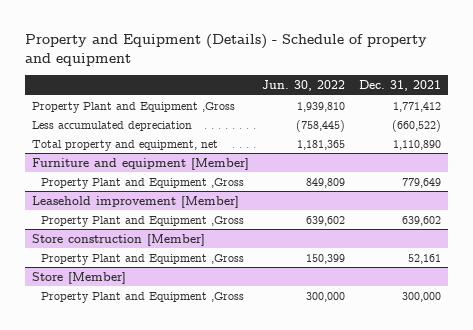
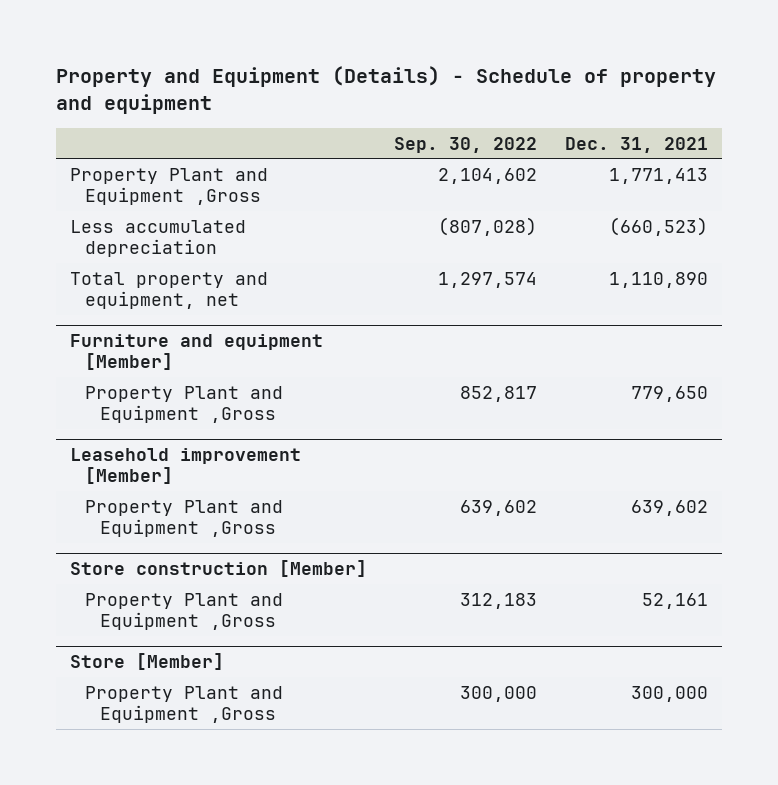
[262,80,346,92] Jun. 30, 2022 -> none
none -> [394,136,538,153] Sep. 30, 2022
[392,101,441,112] 1,771,412 -> [609,167,709,184] 1,771,413
[391,119,441,132] (660,522) -> [609,216,709,236] (660,523)
[401,177,441,188] 779,649 -> [631,385,709,402] 779,650

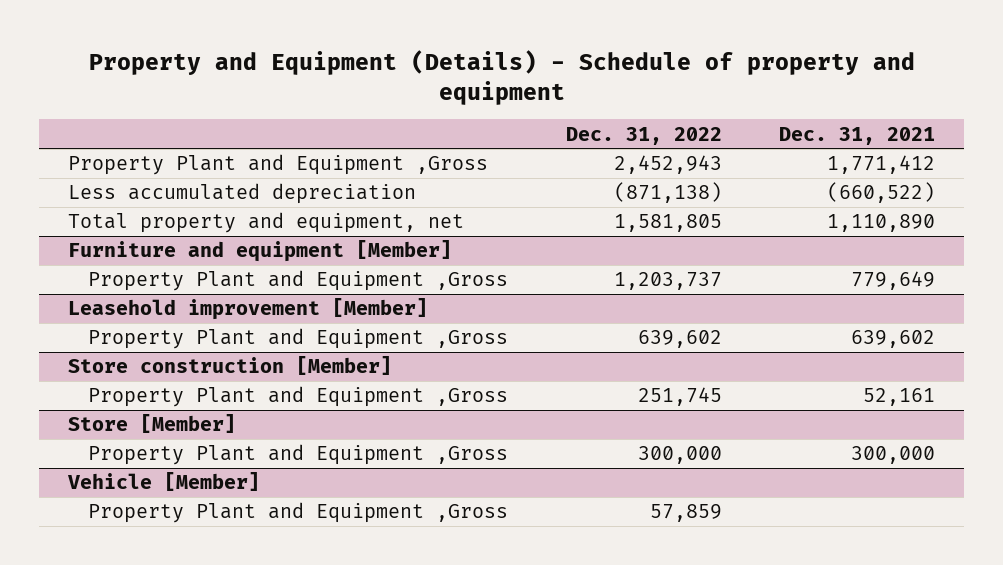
[394,136,538,153] Sep. 30, 2022 -> none
none -> [565,126,722,145] Dec. 31, 2022
[609,167,709,184] 1,771,413 -> [827,155,936,175] 1,771,412
[609,216,709,236] (660,523) -> [827,182,936,204] (660,522)
[631,385,709,402] 779,650 -> [851,271,936,291] 779,649
none -> [67,472,261,492] Vehicle [Member]
none -> [88,502,509,524] Property Plant and Equipment ,Gross

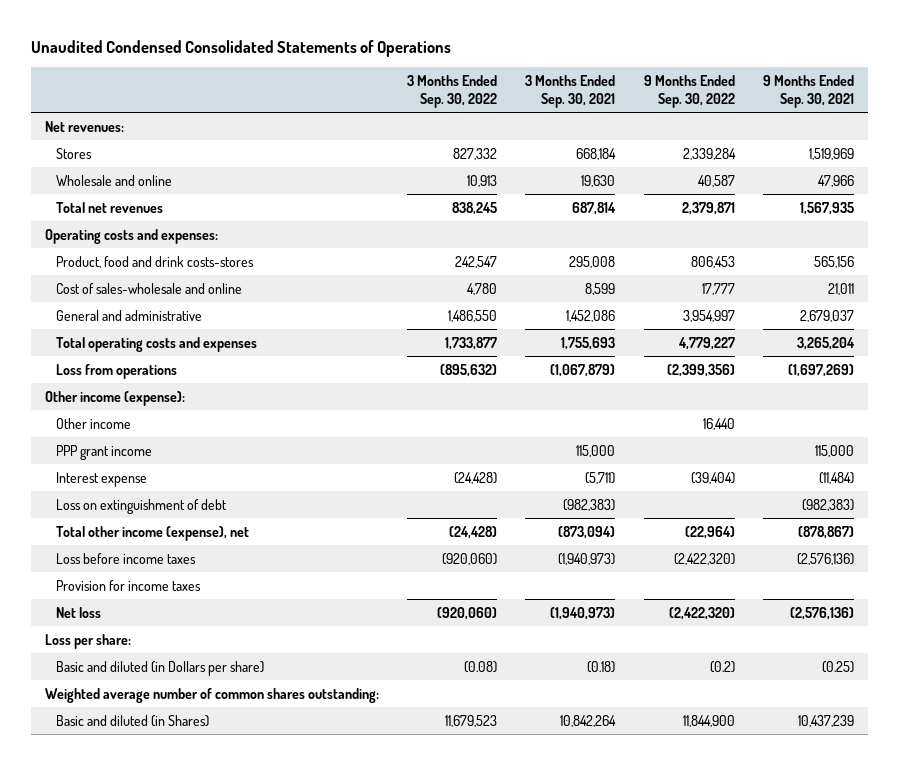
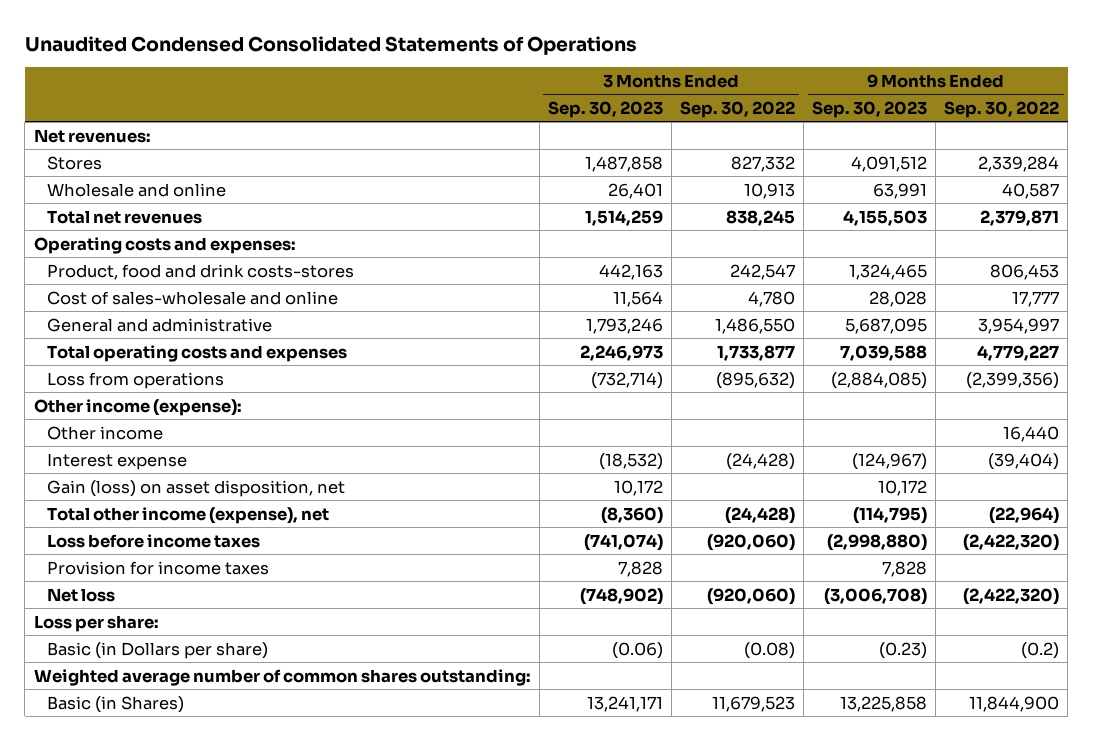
[525,74,616,108] 3 Months Ended Sep. 30, 2021 -> none
[762,74,854,108] 9 Months Ended Sep. 30, 2021 -> none
none -> [547,100,663,118] Sep. 30, 2023
none -> [812,100,928,118] Sep. 30, 2023
[55,444,152,460] PPP grant income -> none
[55,498,227,514] Loss on extinguishment of debt -> none
none -> [46,479,345,497] Gain (loss) on asset disposition, net
[55,660,264,676] Basic and diluted (in Dollars per share) -> [46,641,268,659] Basic (in Dollars per share)
[55,714,209,727] Basic and diluted (in Shares) -> [46,695,184,713] Basic (in Shares)

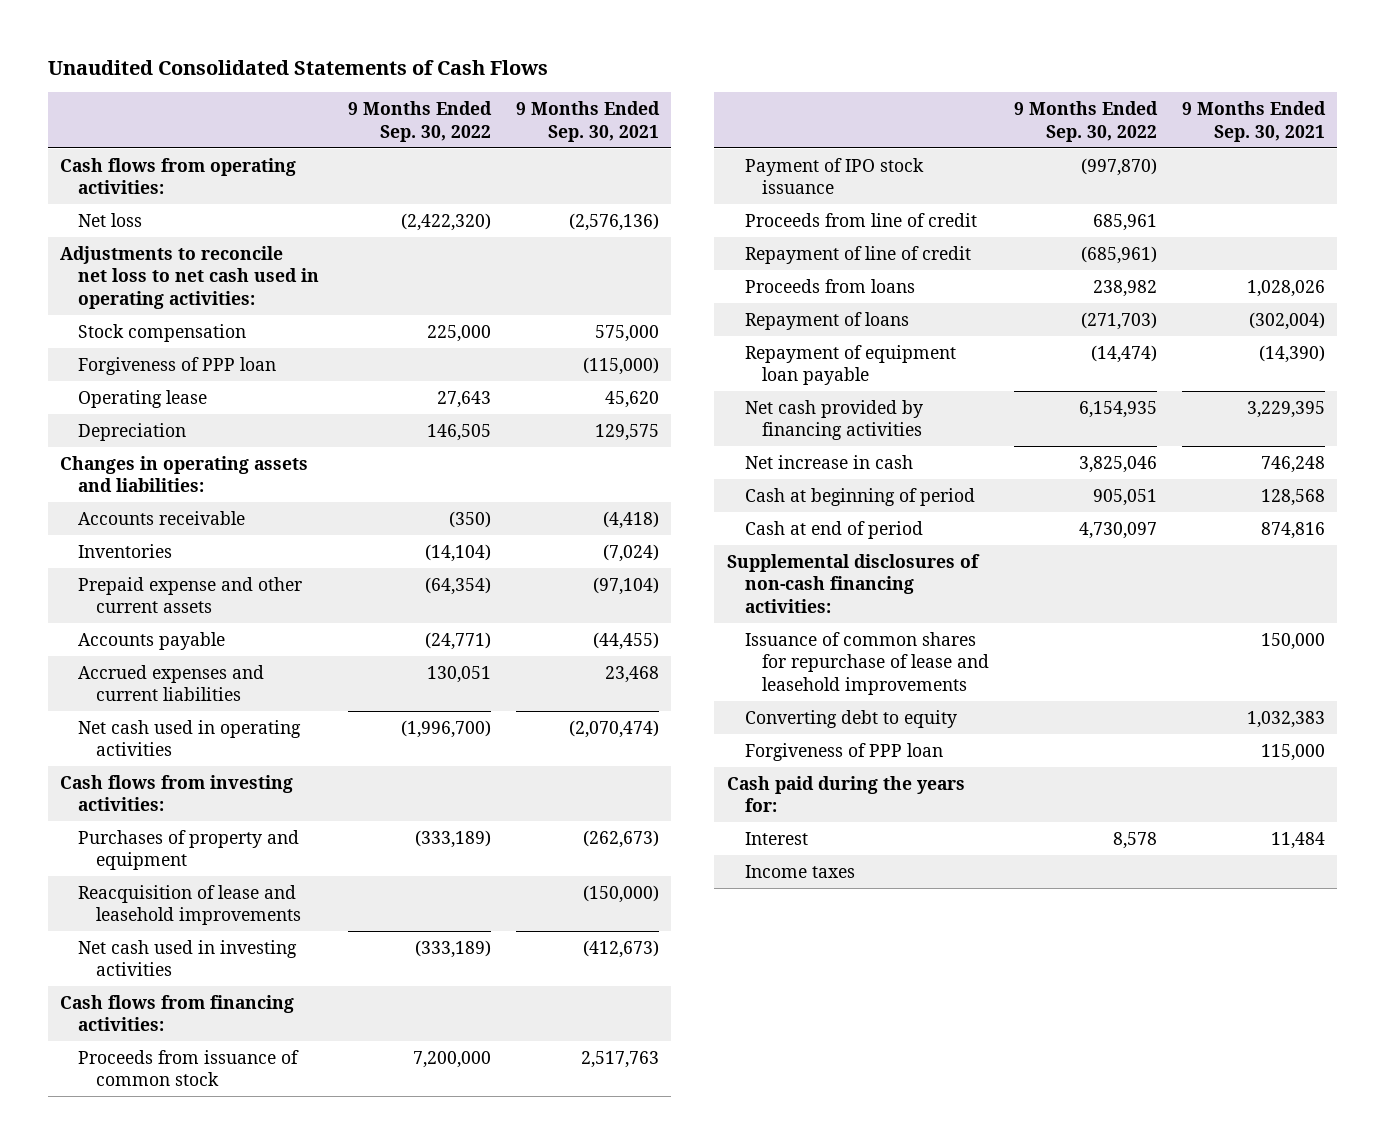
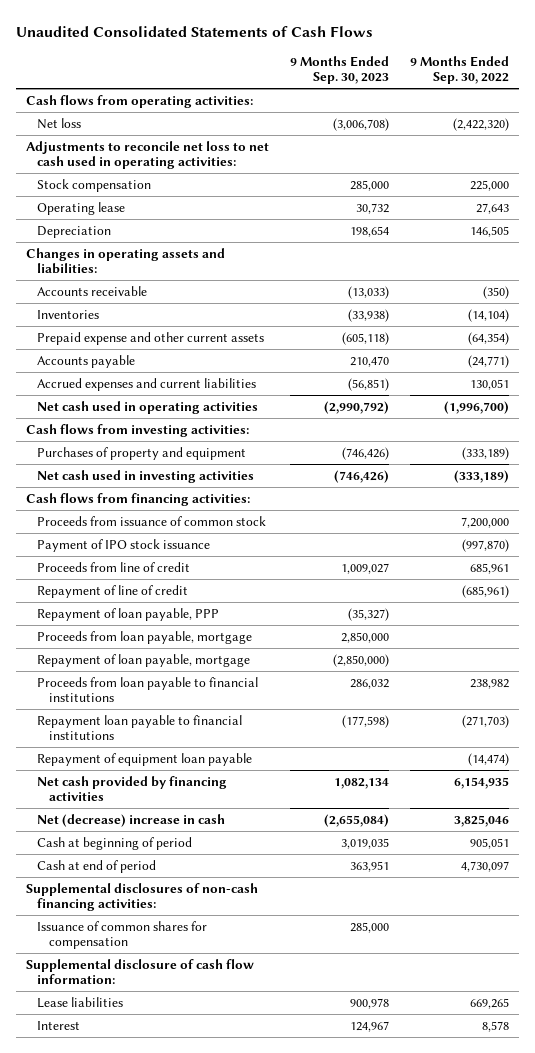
[515,101,660,142] 9 Months Ended Sep. 30, 2021 -> none
none -> [290,55,390,85] 9 Months Ended Sep. 30, 2023
[78,356,277,375] Forgiveness of PPP loan -> none
[78,884,301,926] Reacquisition of lease and leasehold improvements -> none
none -> [37,607,220,621] Repayment of loan payable, PPP
none -> [37,630,253,644] Proceeds from loan payable, mortgage
none -> [37,653,251,667] Repayment of loan payable, mortgage
[744,278,915,293] Proceeds from loans -> [37,676,259,703] Proceeds from loan payable to financial institutions
[744,311,909,330] Repayment of loans -> [37,714,243,741] Repayment loan payable to financial institutions
[744,454,913,469] Net increase in cash -> [37,813,226,827] Net (decrease) increase in cash
[744,631,990,695] Issuance of common shares for repurchase of lease and leasehold improvements -> none
[744,709,957,728] Converting debt to equity -> none
[744,742,943,761] Forgiveness of PPP loan -> none
[726,775,965,813] Cash paid during the years for: -> none
none -> [37,920,208,950] Issuance of common shares for compensation
none -> [26,958,255,985] Supplemental disclosure of cash flow information:
none -> [37,996,124,1008] Lease liabilities
[744,864,855,878] Income taxes -> none

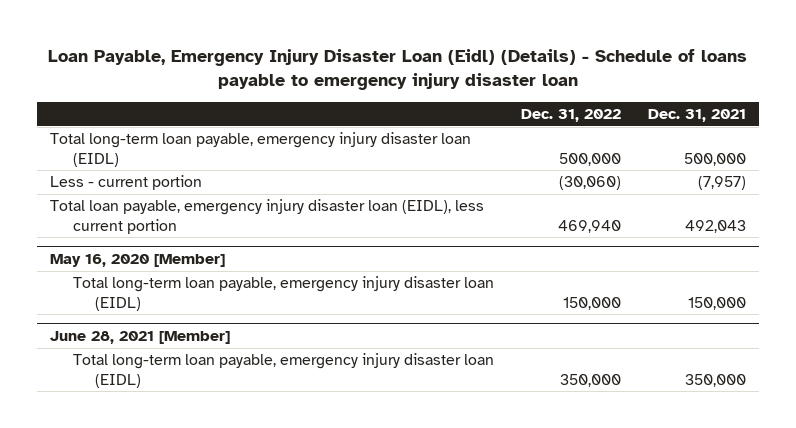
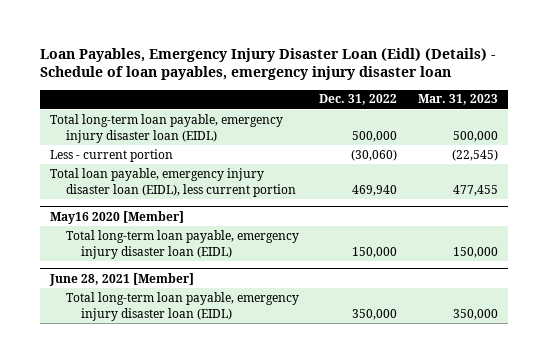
[48,48,748,91] Loan Payable, Emergency Injury Disaster Loan (Eidl) (Details) - Schedule of loans payable to emergency injury disaster loan -> [39,47,495,81] Loan Payables, Emergency Injury Disaster Loan (Eidl) (Details) - Schedule of loan payables, emergency injury disaster loan
[647,109,746,123] Dec. 31, 2021 -> none
none -> [417,94,498,106] Mar. 31, 2023
[50,253,226,267] May 16, 2020 [Member] -> [50,210,185,224] May16 2020 [Member]

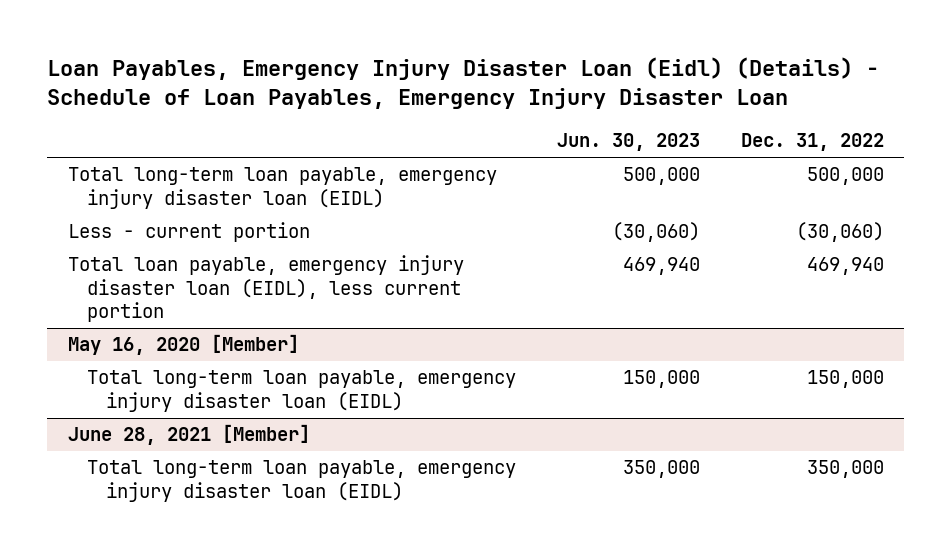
[39,47,495,81] Loan Payables, Emergency Injury Disaster Loan (Eidl) (Details) - Schedule of loan payables, emergency injury disaster loan -> [47,57,880,110] Loan Payables, Emergency Injury Disaster Loan (Eidl) (Details) - Schedule of Loan Payables, Emergency Injury Disaster Loan
[417,94,498,106] Mar. 31, 2023 -> none
none -> [556,133,700,152] Jun. 30, 2023
[50,210,185,224] May16 2020 [Member] -> [67,334,299,356] May 16, 2020 [Member]

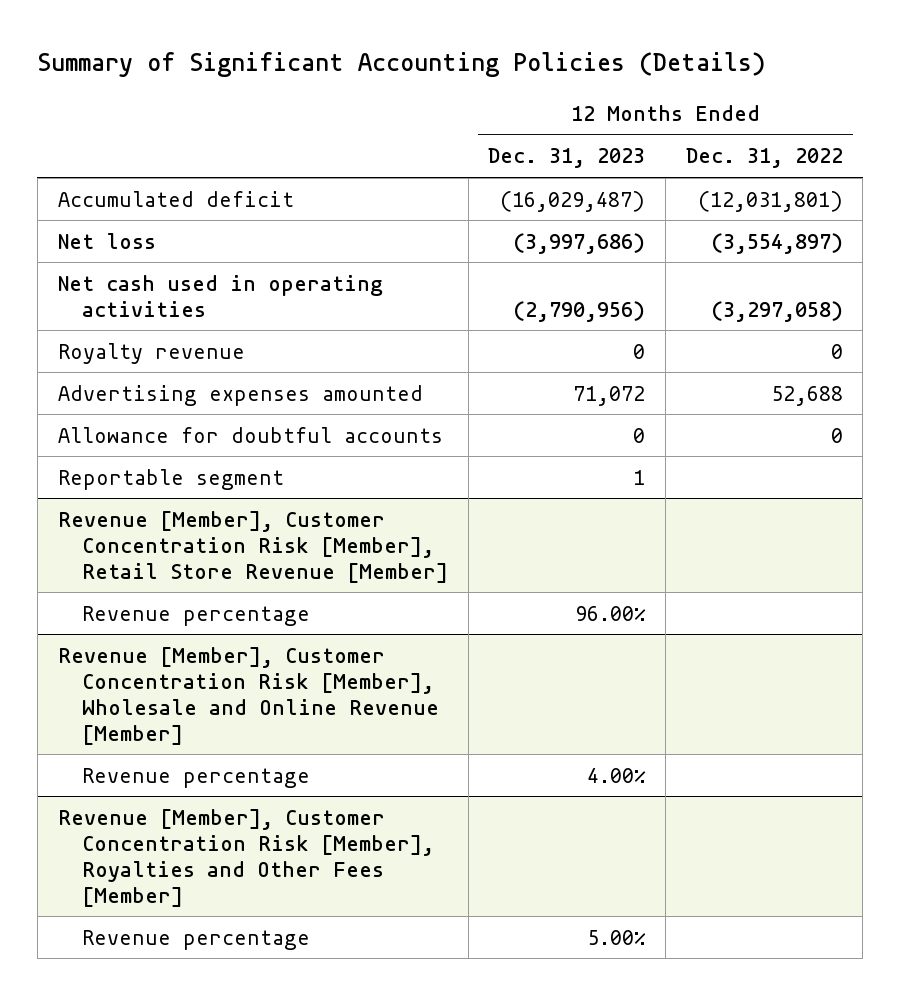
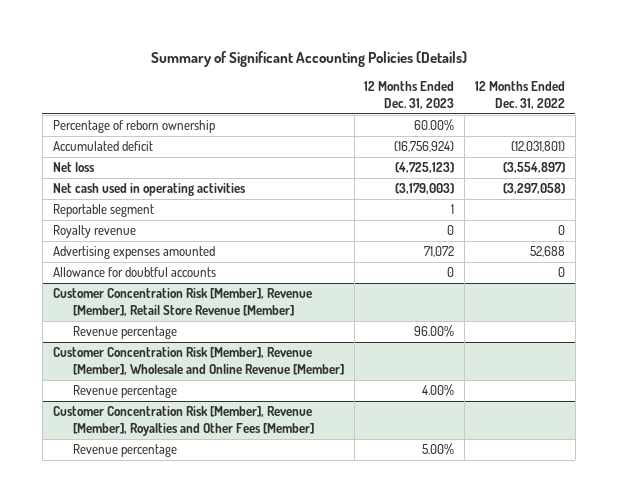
none -> [52,120,215,134] Percentage of reborn ownership
[500,190,646,212] (16,029,487) -> [394,141,455,153] (16,756,924)
[513,232,646,254] (3,997,686) -> [395,162,455,174] (4,725,123)
[513,300,646,322] (2,790,956) -> [395,183,455,195] (3,179,003)
[57,468,284,490] Reportable segment -> [52,204,154,218] Reportable segment
[57,510,449,583] Revenue [Member], Customer Concentration Risk [Member], Retail Store Revenue [Member] -> [52,288,312,317] Customer Concentration Risk [Member], Revenue [Member], Retail Store Revenue [Member]
[57,646,440,745] Revenue [Member], Customer Concentration Risk [Member], Wholesale and Online Revenue [Member] -> [52,347,344,376] Customer Concentration Risk [Member], Revenue [Member], Wholesale and Online Revenue [Member]
[57,808,435,907] Revenue [Member], Customer Concentration Risk [Member], Royalties and Other Fees [Member] -> [52,406,314,437] Customer Concentration Risk [Member], Revenue [Member], Royalties and Other Fees [Member]

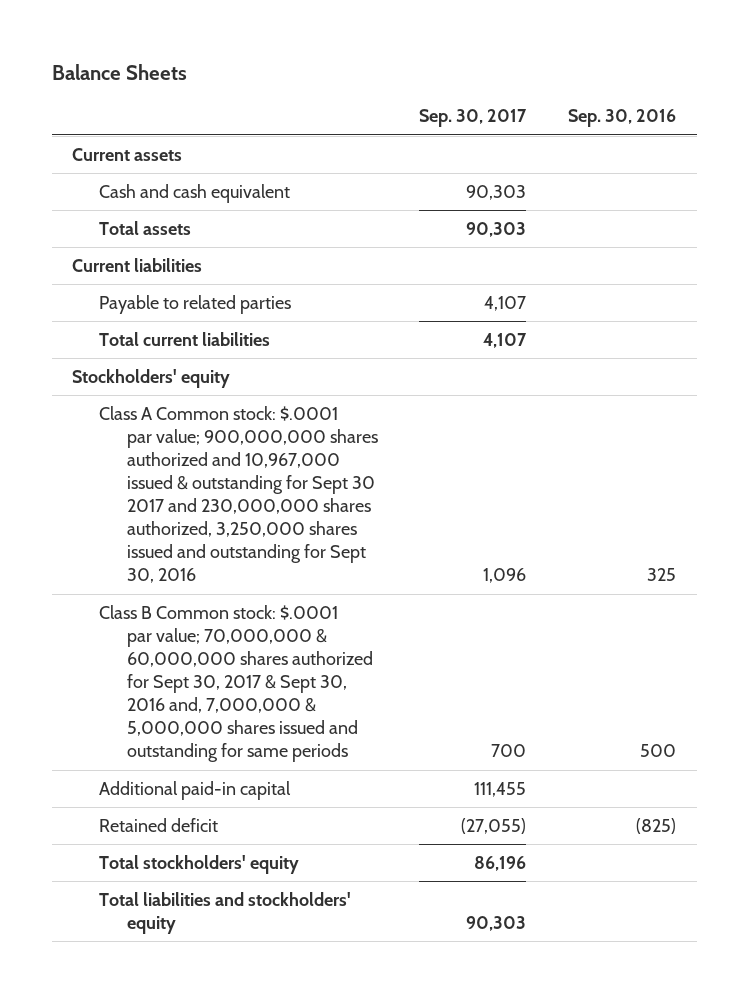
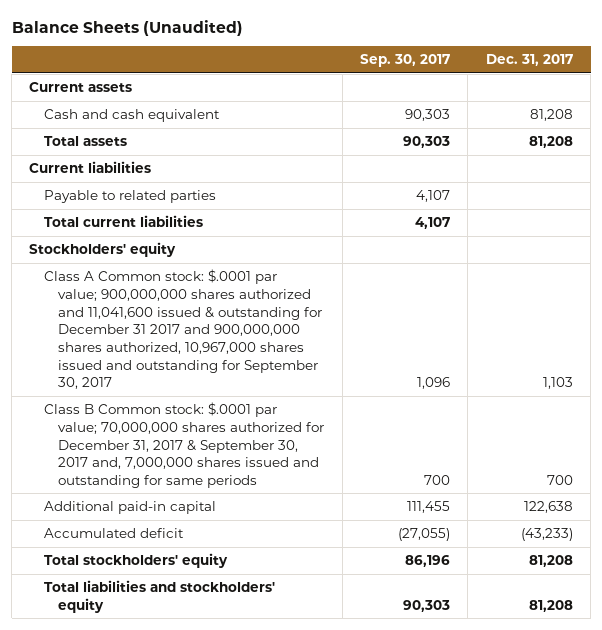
[51,63,187,80] Balance Sheets -> [11,19,243,36] Balance Sheets (Unaudited)
[567,109,676,128] Sep. 30, 2016 -> none
none -> [485,54,573,67] Dec. 31, 2017
[99,405,378,584] Class A Common stock: $.0001 par value; 900,000,000 shares authorized and 10,967,000 issued & outstanding for Sept 30 2017 and 230,000,000 shares authorized, 3,250,000 shares issued and outstanding for Sept 30, 2016 -> [43,269,323,390] Class A Common stock: $.0001 par value; 900,000,000 shares authorized and 11,041,600 issued & outstanding for December 31 2017 and 900,000,000 shares authorized, 10,967,000 shares issued and outstanding for September 30, 2017
[99,604,373,763] Class B Common stock: $.0001 par value; 70,000,000 & 60,000,000 shares authorized for Sept 30, 2017 & Sept 30, 2016 and, 7,000,000 & 5,000,000 shares issued and outstanding for same periods -> [43,402,325,488] Class B Common stock: $.0001 par value; 70,000,000 shares authorized for December 31, 2017 & September 30, 2017 and, 7,000,000 shares issued and outstanding for same periods
[99,817,219,832] Retained deficit -> [43,528,184,539] Accumulated deficit

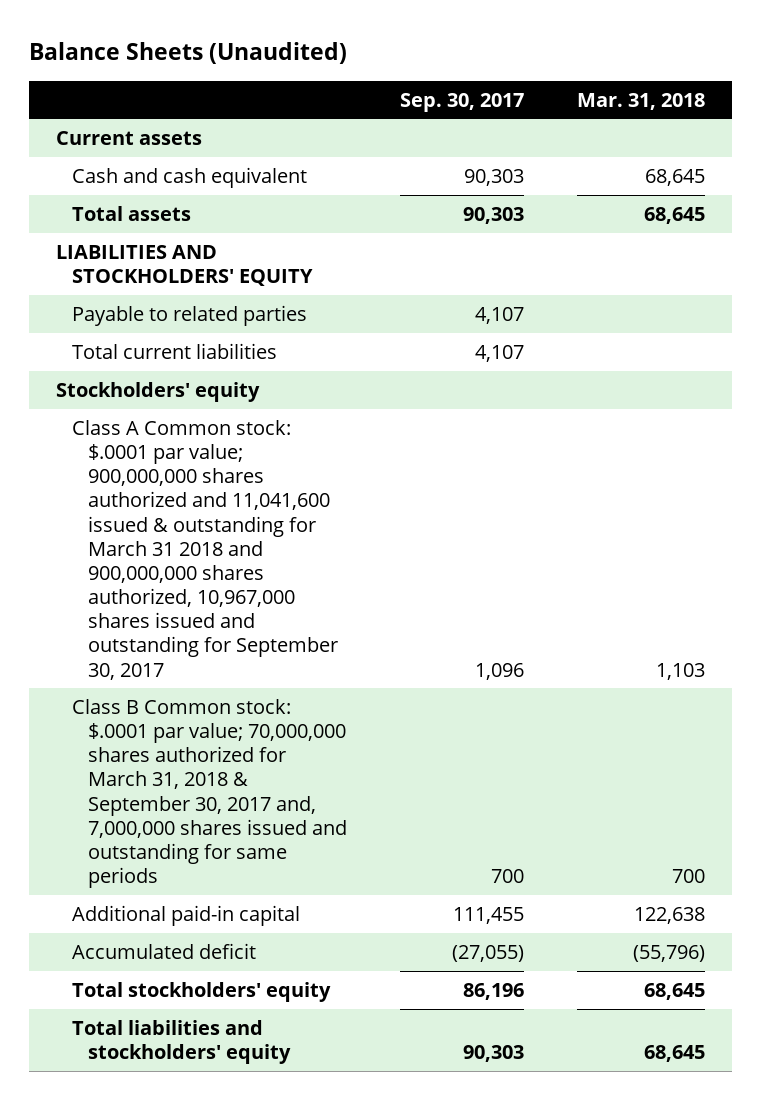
[485,54,573,67] Dec. 31, 2017 -> none
none -> [577,92,706,110] Mar. 31, 2018
[29,161,152,174] Current liabilities -> none
none -> [55,244,313,287] LIABILITIES AND STOCKHOLDERS' EQUITY
[43,269,323,390] Class A Common stock: $.0001 par value; 900,000,000 shares authorized and 11,041,600 issued & outstanding for December 31 2017 and 900,000,000 shares authorized, 10,967,000 shares issued and outstanding for September 30, 2017 -> [71,419,339,680] Class A Common stock: $.0001 par value; 900,000,000 shares authorized and 11,041,600 issued & outstanding for March 31 2018 and 900,000,000 shares authorized, 10,967,000 shares issued and outstanding for September 30, 2017
[43,402,325,488] Class B Common stock: $.0001 par value; 70,000,000 shares authorized for December 31, 2017 & September 30, 2017 and, 7,000,000 shares issued and outstanding for same periods -> [71,698,348,889] Class B Common stock: $.0001 par value; 70,000,000 shares authorized for March 31, 2018 & September 30, 2017 and, 7,000,000 shares issued and outstanding for same periods

